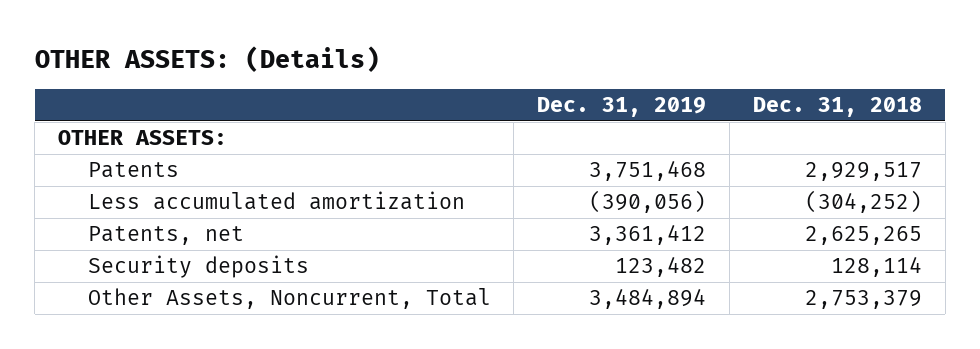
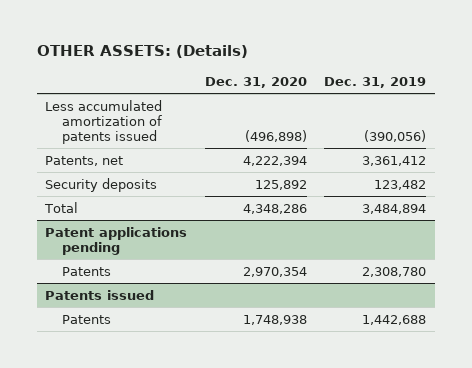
[753,97,923,118] Dec. 31, 2018 -> none
none -> [204,76,307,88] Dec. 31, 2020
[58,130,228,146] OTHER ASSETS: -> none
[87,162,179,179] Patents -> none
[87,191,465,211] Less accumulated amortization -> [45,99,163,144] Less accumulated amortization of patents issued
[87,288,491,310] Other Assets, Noncurrent, Total -> [44,201,79,213] Total
none -> [45,226,188,255] Patent applications pending
none -> [61,266,111,276] Patents
none -> [45,289,155,300] Patents issued
none -> [61,314,111,324] Patents

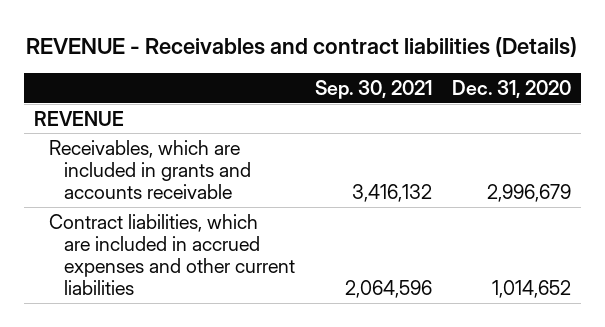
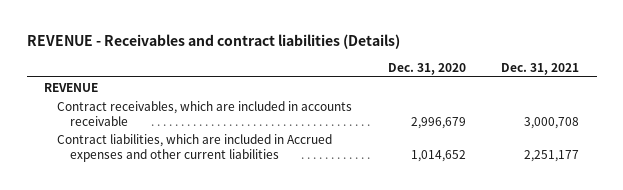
[315,80,433,100] Sep. 30, 2021 -> none
none -> [500,62,579,75] Dec. 31, 2021
[49,139,252,199] Receivables, which are included in grants and accounts receivable -> [57,100,353,126] Contract receivables, which are included in accounts receivable
[49,213,296,296] Contract liabilities, which are included in accrued expenses and other current liabilities -> [57,133,333,162] Contract liabilities, which are included in Accrued expenses and other current liabilities

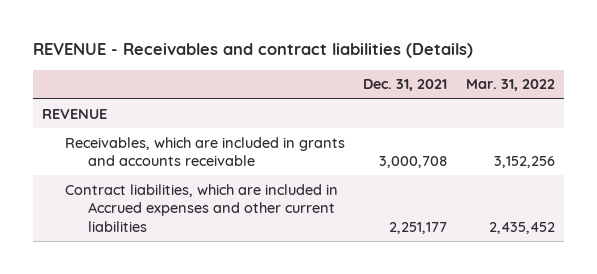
[387,62,466,75] Dec. 31, 2020 -> none
none -> [465,79,555,92] Mar. 31, 2022
[57,100,353,126] Contract receivables, which are included in accounts receivable -> [64,136,345,167] Receivables, which are included in grants and accounts receivable

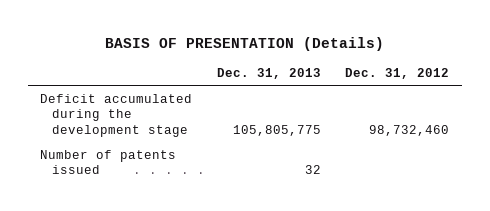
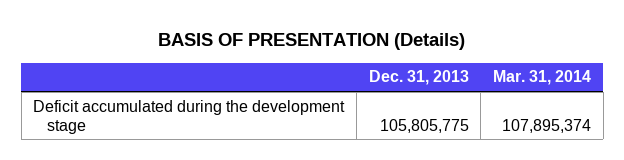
[345,68,450,80] Dec. 31, 2012 -> none
none -> [493,70,592,86] Mar. 31, 2014
[40,149,177,175] Number of patents issued -> none

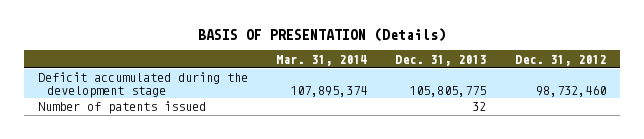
none -> [514,54,606,66] Dec. 31, 2012
none -> [38,101,207,115] Number of patents issued

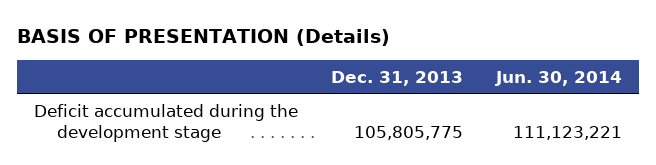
[276,54,368,66] Mar. 31, 2014 -> none
[514,54,606,66] Dec. 31, 2012 -> none
none -> [495,70,623,86] Jun. 30, 2014
[38,101,207,115] Number of patents issued -> none

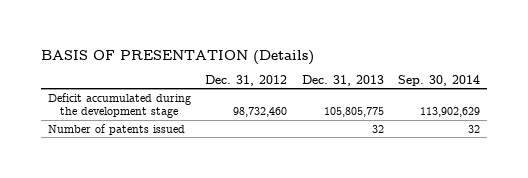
[495,70,623,86] Jun. 30, 2014 -> none
none -> [205,74,288,86] Dec. 31, 2012
none -> [397,74,480,86] Sep. 30, 2014
none -> [48,123,186,135] Number of patents issued

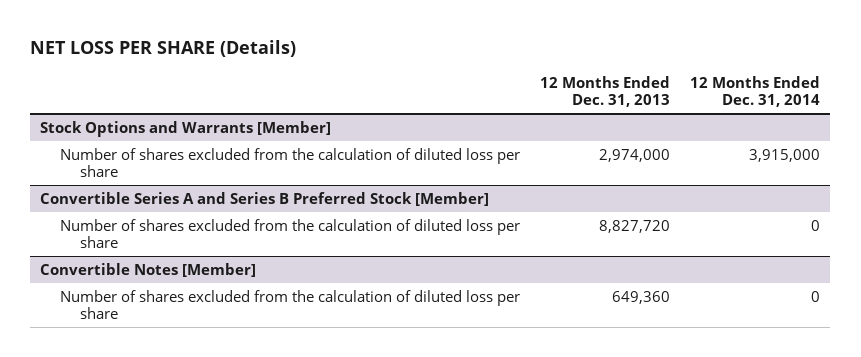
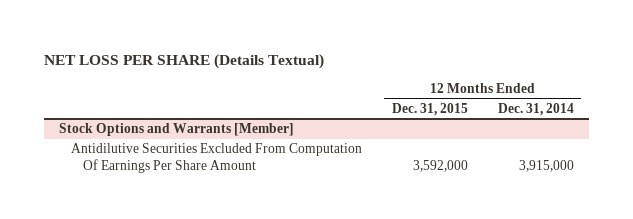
[30,39,297,57] NET LOSS PER SHARE (Details) -> [43,53,324,69] NET LOSS PER SHARE (Details Textual)
[540,75,671,108] 12 Months Ended Dec. 31, 2013 -> none
none -> [391,102,468,116] Dec. 31, 2015
[40,191,490,206] Convertible Series A and Series B Preferred Stock [Member] -> none
[60,218,521,249] Number of shares excluded from the calculation of diluted loss per share -> none
[40,262,257,277] Convertible Notes [Member] -> none
[60,289,521,320] Number of shares excluded from the calculation of diluted loss per share -> none
[60,147,521,178] Number of shares excluded from the calculation of diluted loss per share -> [71,143,363,173] Antidilutive Securities Excluded From Computation Of Earnings Per Share Amount

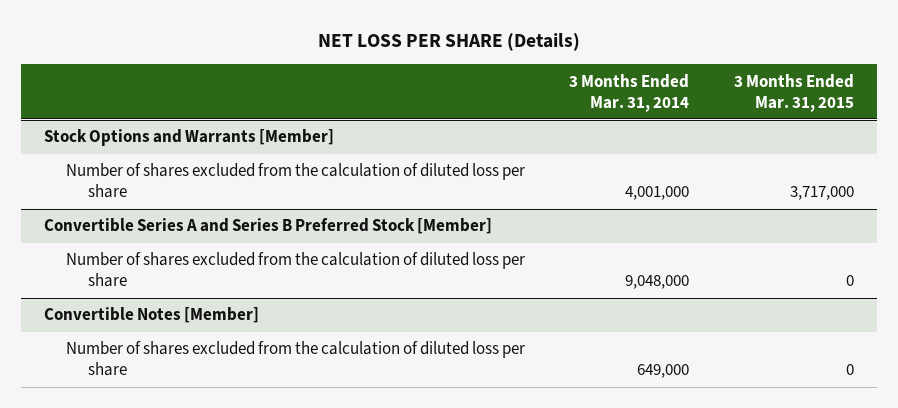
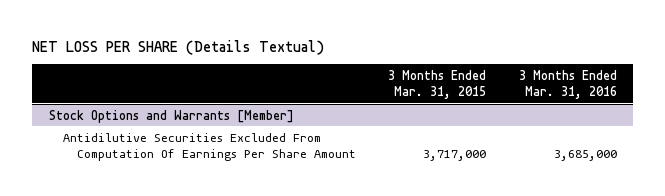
[317,33,580,52] NET LOSS PER SHARE (Details) -> [32,39,325,55] NET LOSS PER SHARE (Details Textual)
[569,73,690,112] 3 Months Ended Mar. 31, 2014 -> none
none -> [518,69,617,99] 3 Months Ended Mar. 31, 2016
[43,218,492,235] Convertible Series A and Series B Preferred Stock [Member] -> none
[65,252,525,288] Number of shares excluded from the calculation of diluted loss per share -> none
[43,307,259,324] Convertible Notes [Member] -> none
[65,341,525,377] Number of shares excluded from the calculation of diluted loss per share -> none
[65,163,525,199] Number of shares excluded from the calculation of diluted loss per share -> [62,132,356,161] Antidilutive Securities Excluded From Computation Of Earnings Per Share Amount

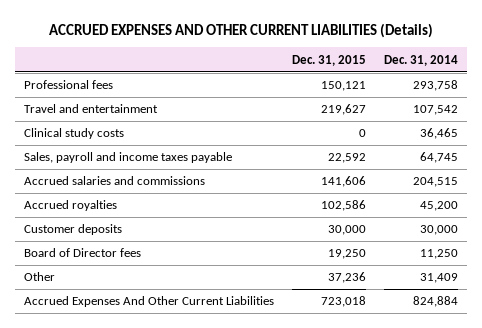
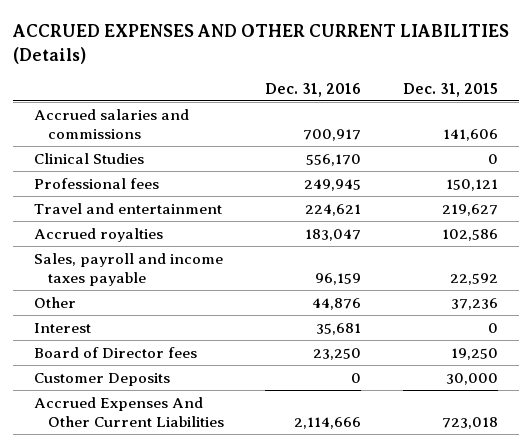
[383,54,458,66] Dec. 31, 2014 -> none
none -> [265,82,362,97] Dec. 31, 2016
[24,176,206,186] Accrued salaries and commissions -> [34,108,190,140] Accrued salaries and commissions
none -> [34,152,145,164] Clinical Studies
[24,128,125,140] Clinical study costs -> none
[24,224,123,236] Customer deposits -> none
[24,152,233,164] Sales, payroll and income taxes payable -> [34,252,224,287] Sales, payroll and income taxes payable
none -> [34,322,92,333] Interest
[24,248,142,258] Board of Director fees -> [34,346,198,358] Board of Director fees
none -> [34,372,171,386] Customer Deposits

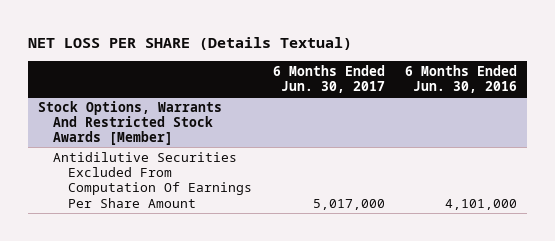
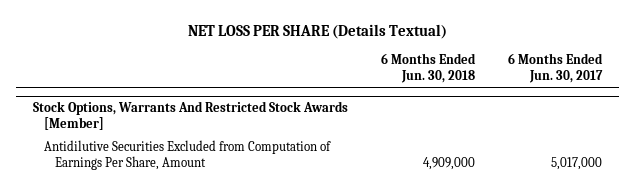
[404,64,517,94] 6 Months Ended Jun. 30, 2016 -> none
none -> [381,52,477,83] 6 Months Ended Jun. 30, 2018
[53,151,253,208] Antidilutive Securities Excluded From Computation Of Earnings Per Share Amount -> [43,139,331,170] Antidilutive Securities Excluded from Computation of Earnings Per Share, Amount

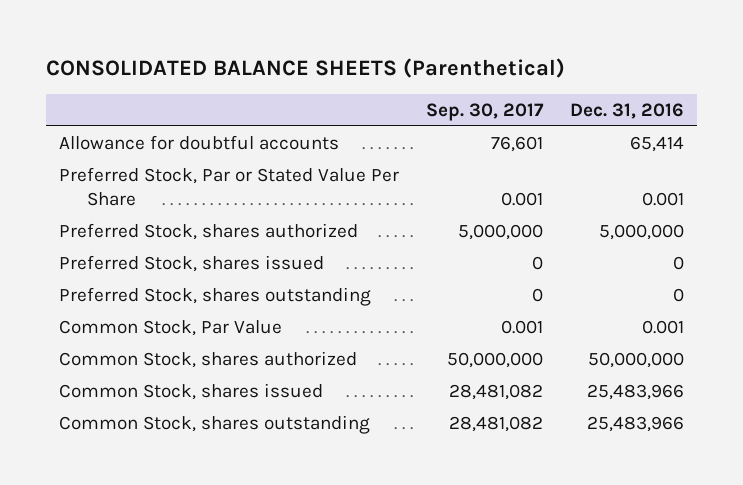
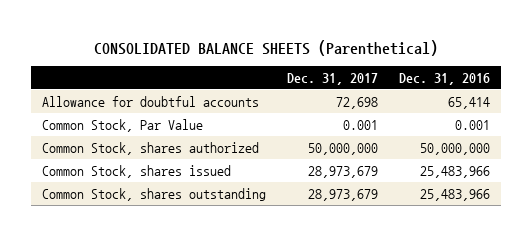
[426,102,545,121] Sep. 30, 2017 -> none
none -> [287,73,379,86] Dec. 31, 2017
[59,166,400,206] Preferred Stock, Par or Stated Value Per Share -> none
[59,222,359,240] Preferred Stock, shares authorized -> none
[59,254,325,272] Preferred Stock, shares issued -> none
[59,286,372,306] Preferred Stock, shares outstanding -> none

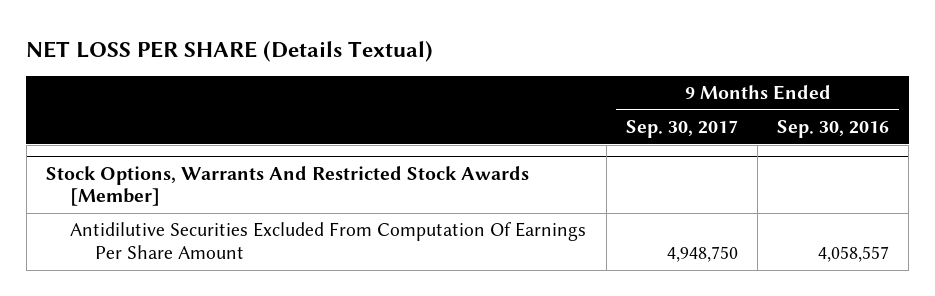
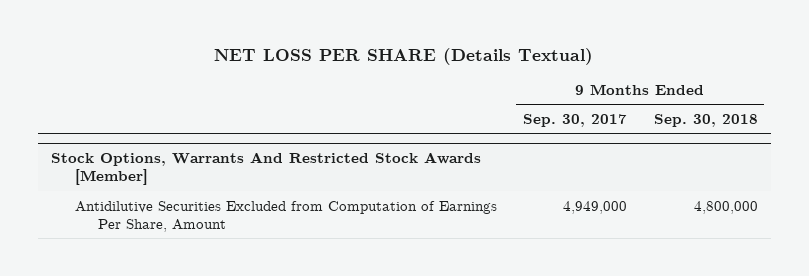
[777,120,890,139] Sep. 30, 2016 -> none
none -> [653,114,758,128] Sep. 30, 2018
[70,222,587,260] Antidilutive Securities Excluded From Computation Of Earnings Per Share Amount -> [74,200,497,233] Antidilutive Securities Excluded from Computation of Earnings Per Share, Amount
[666,246,738,263] 4,948,750 -> [563,200,628,214] 4,949,000

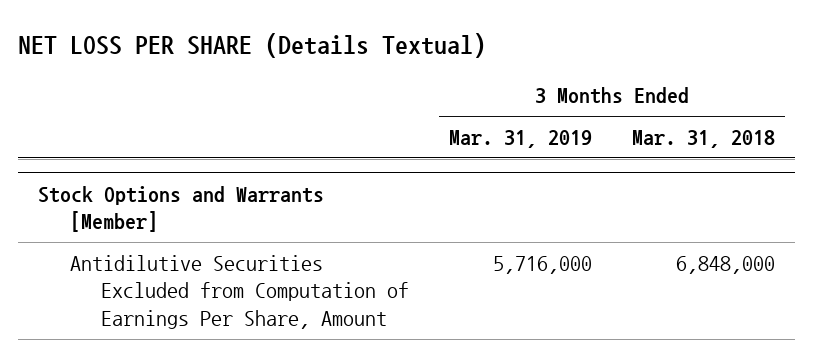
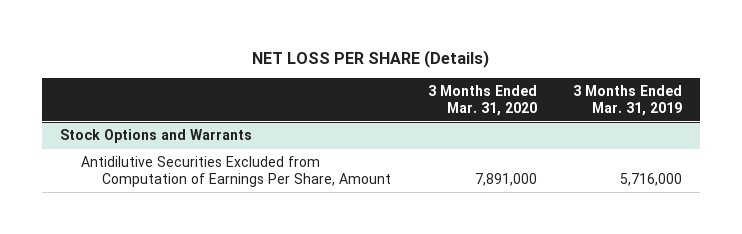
[18,32,487,58] NET LOSS PER SHARE (Details Textual) -> [252,49,490,68] NET LOSS PER SHARE (Details)
[631,129,775,148] Mar. 31, 2018 -> none
none -> [427,84,537,116] 3 Months Ended Mar. 31, 2020
[38,185,325,233] Stock Options and Warrants [Member] -> [60,129,253,144] Stock Options and Warrants

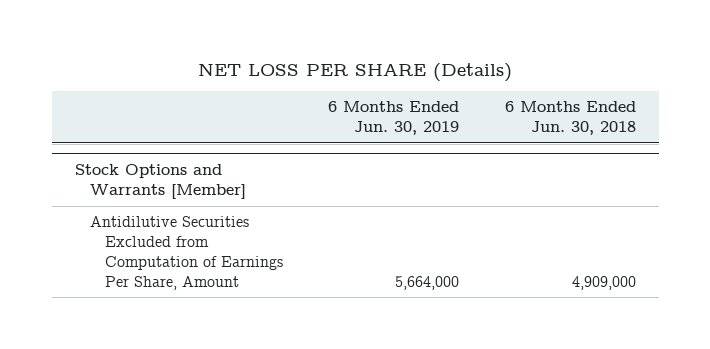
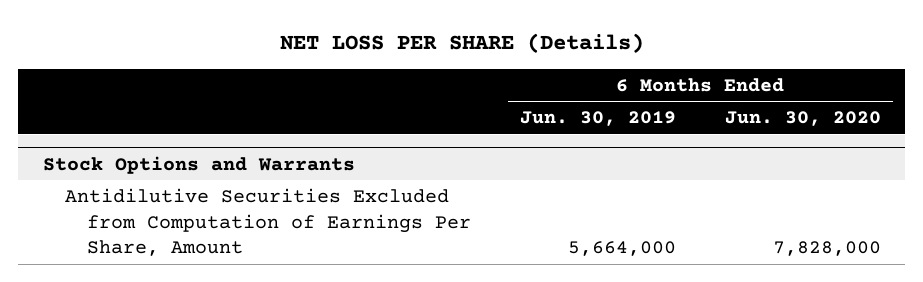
[504,101,636,135] 6 Months Ended Jun. 30, 2018 -> none
none -> [724,111,881,127] Jun. 30, 2020
[74,164,246,199] Stock Options and Warrants [Member] -> [42,155,355,174] Stock Options and Warrants

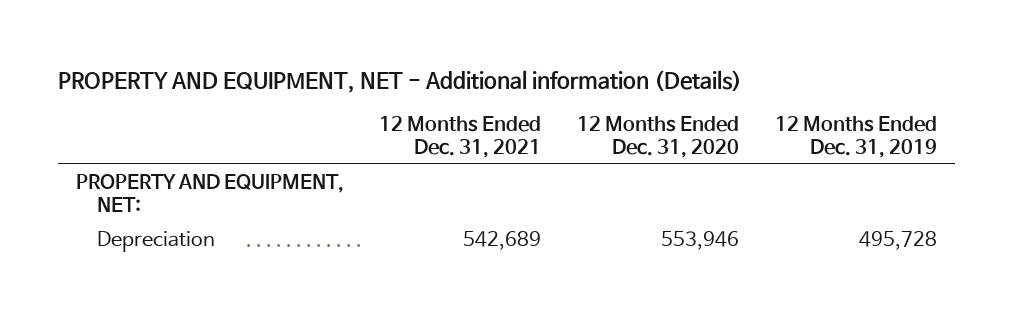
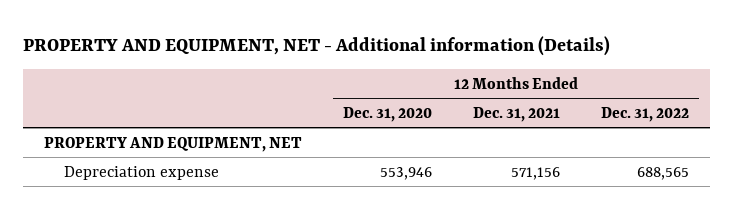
[775,115,938,159] 12 Months Ended Dec. 31, 2019 -> none
none -> [601,106,690,122] Dec. 31, 2022
[75,173,344,213] PROPERTY AND EQUIPMENT, NET: -> [43,136,302,152] PROPERTY AND EQUIPMENT, NET
[97,230,216,252] Depreciation -> [63,165,219,180] Depreciation expense
[463,230,542,250] 542,689 -> [510,166,560,180] 571,156

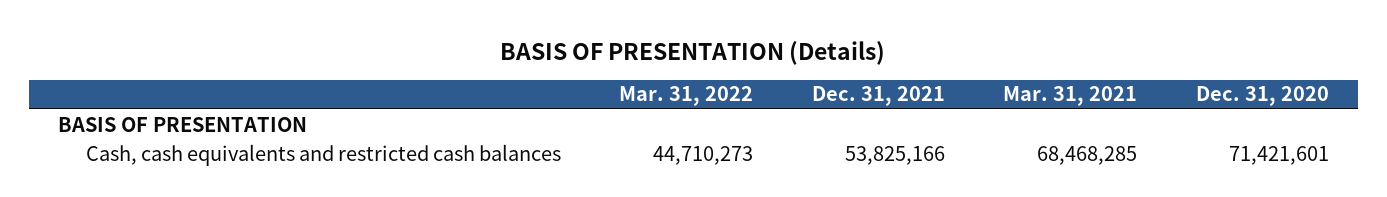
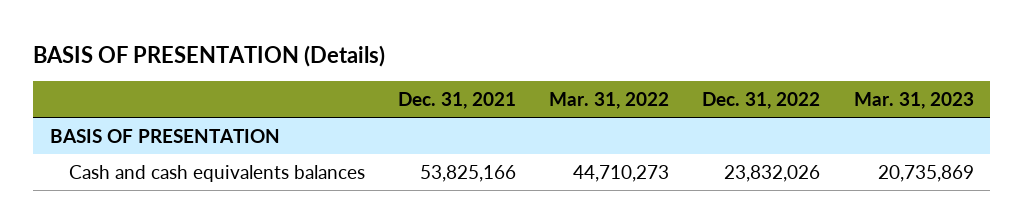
[1003,86,1138,107] Mar. 31, 2021 -> none
[1195,86,1329,107] Dec. 31, 2020 -> none
none -> [702,92,821,110] Dec. 31, 2022
none -> [853,92,974,110] Mar. 31, 2023
[85,143,561,166] Cash, cash equivalents and restricted cash balances -> [69,164,366,182] Cash and cash equivalents balances

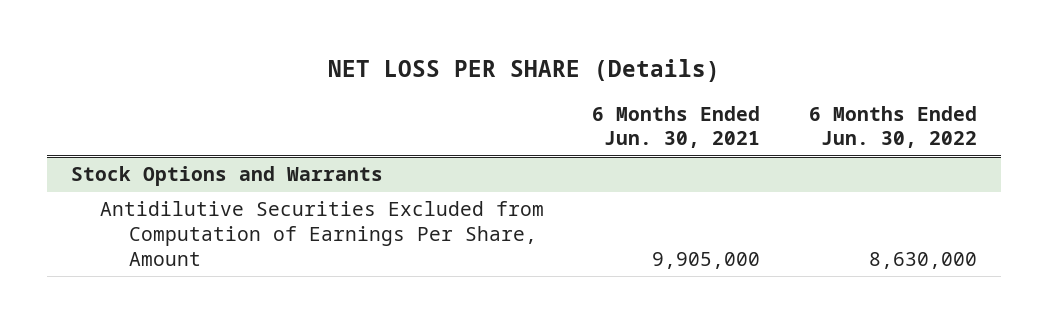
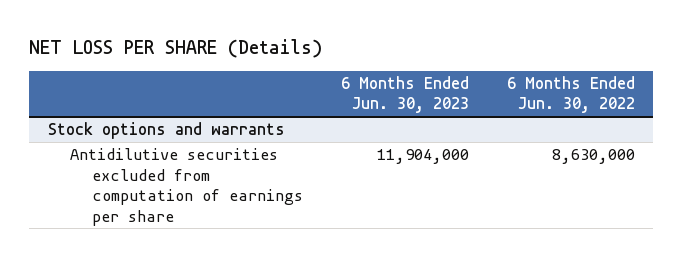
[592,105,761,149] 6 Months Ended Jun. 30, 2021 -> none
none -> [340,75,469,114] 6 Months Ended Jun. 30, 2023
[70,166,383,187] Stock Options and Warrants -> [48,121,286,139] Stock options and warrants
[100,201,545,266] Antidilutive Securities Excluded from Computation of Earnings Per Share, Amount -> [69,147,303,226] Antidilutive securities excluded from computation of earnings per share

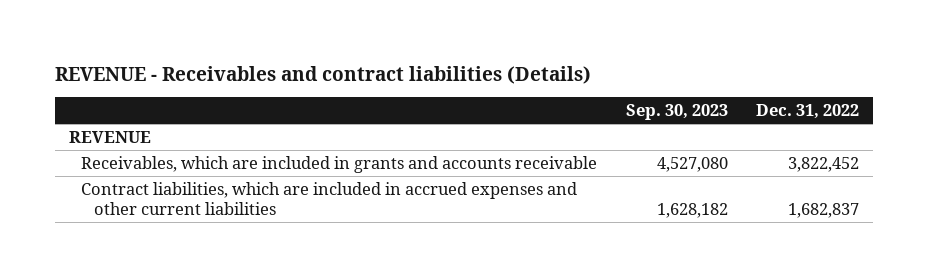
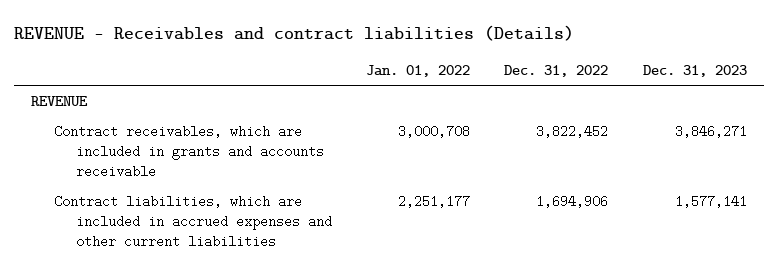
[625,104,728,121] Sep. 30, 2023 -> none
none -> [366,64,471,77] Jan. 01, 2022
none -> [642,64,747,77] Dec. 31, 2023
[81,155,598,173] Receivables, which are included in grants and accounts receivable -> [53,125,324,178] Contract receivables, which are included in grants and accounts receivable
[787,203,859,219] 1,682,837 -> [536,195,609,209] 1,694,906

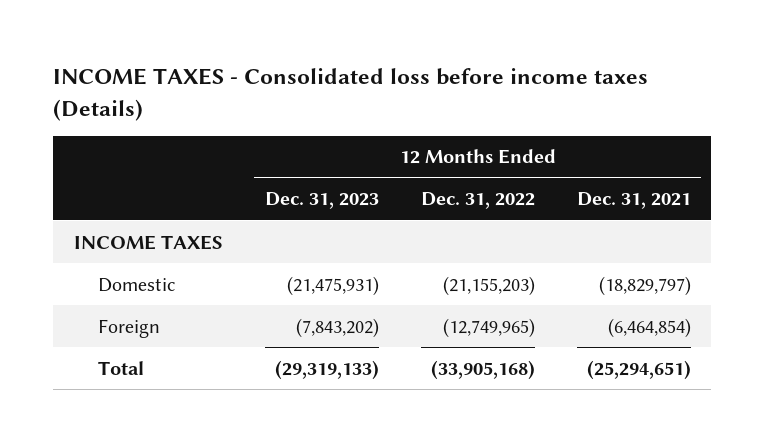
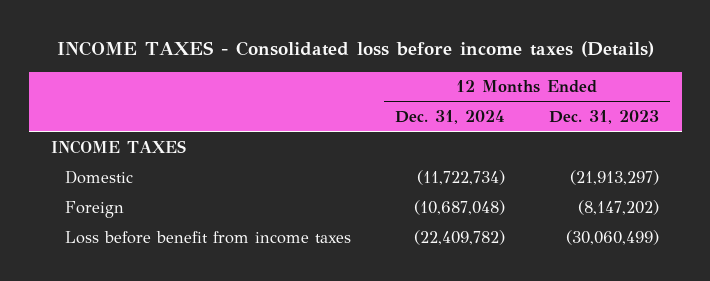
[420,192,535,210] Dec. 31, 2022 -> none
[576,192,691,210] Dec. 31, 2021 -> none
none -> [395,110,506,125] Dec. 31, 2024
[98,360,145,375] Total -> none
[286,275,379,296] (21,475,931) -> [570,169,660,185] (21,913,297)
[295,317,379,338] (7,843,202) -> [578,199,660,215] (8,147,202)
none -> [64,230,351,244] Loss before benefit from income taxes

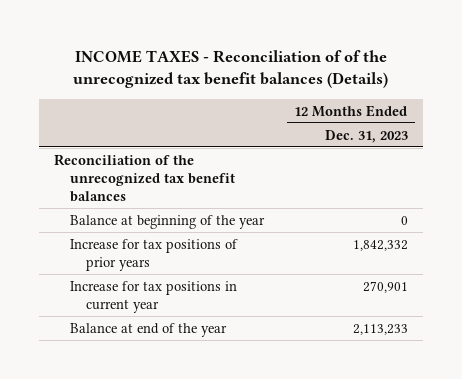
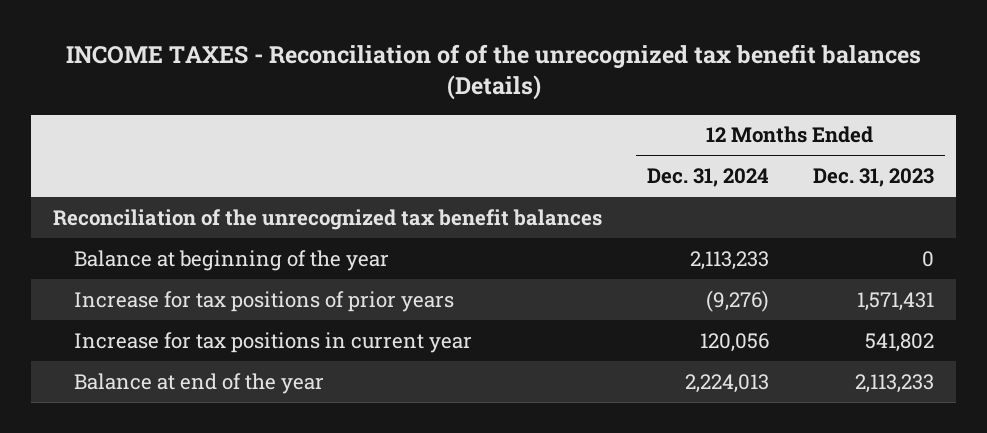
none -> [646,168,769,188] Dec. 31, 2024
[352,239,408,251] 1,842,332 -> [857,291,935,311] 1,571,431
[362,280,408,293] 270,901 -> [865,332,935,352] 541,802

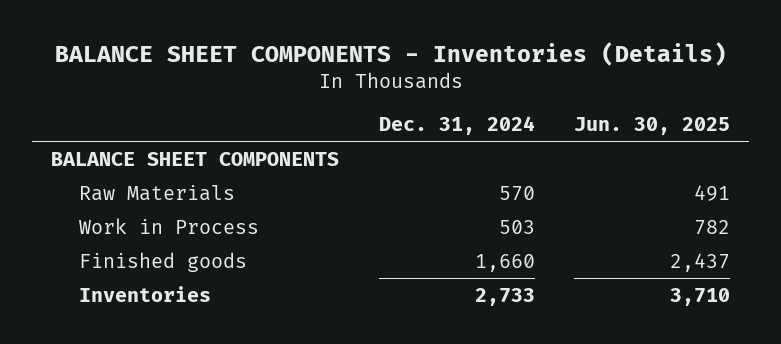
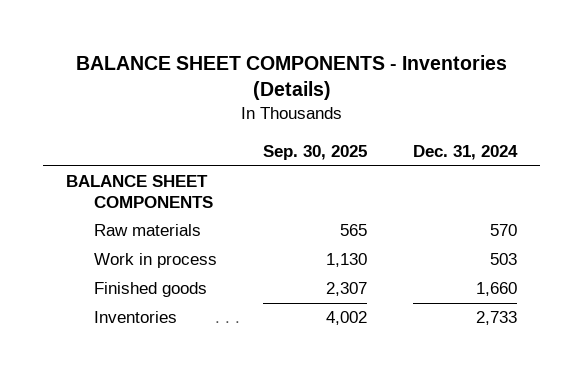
[573,117,730,136] Jun. 30, 2025 -> none
none -> [263,145,368,161] Sep. 30, 2025
[79,184,236,201] Raw Materials -> [93,224,201,237] Raw materials
[79,217,260,234] Work in Process -> [93,253,217,269] Work in process

